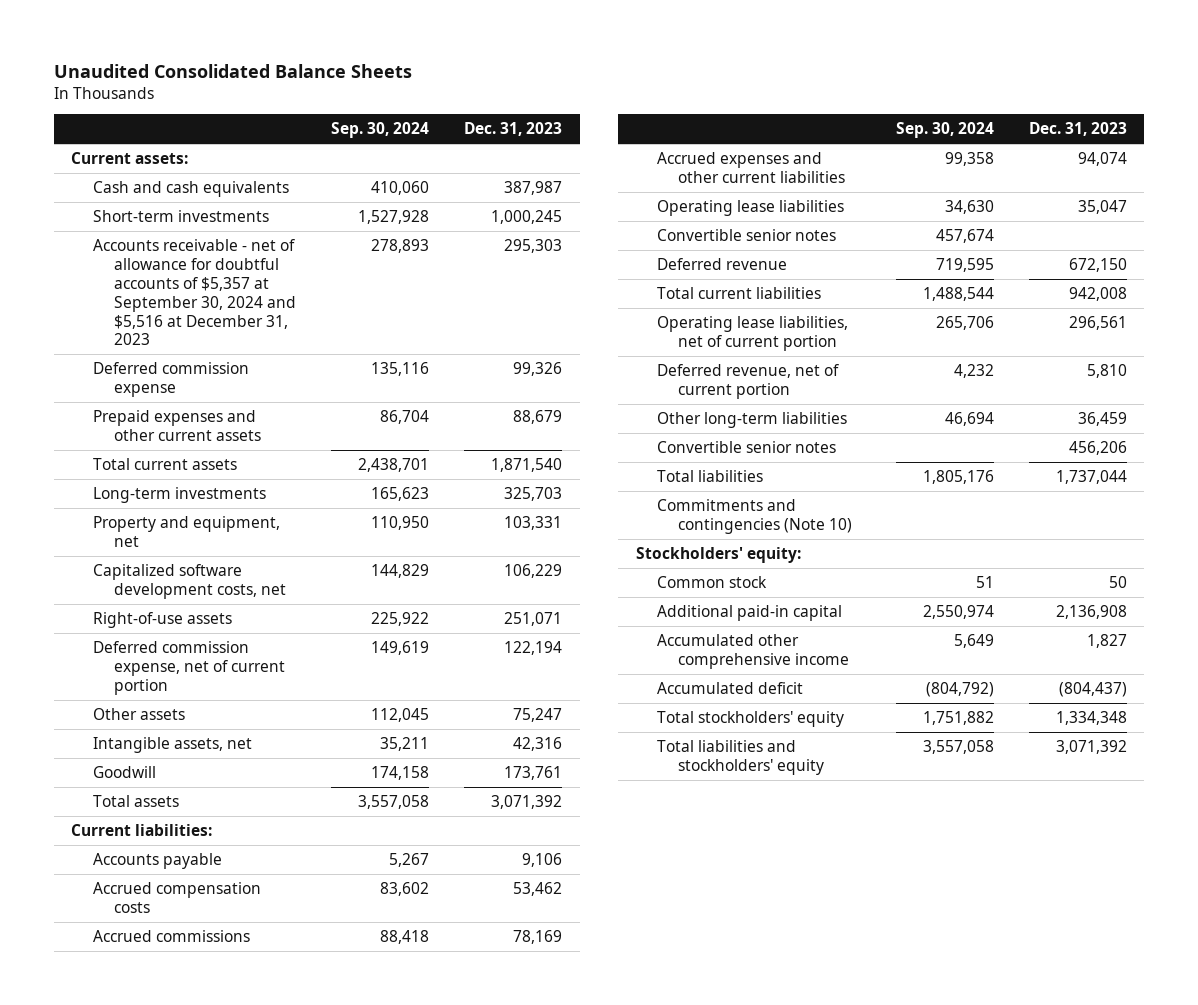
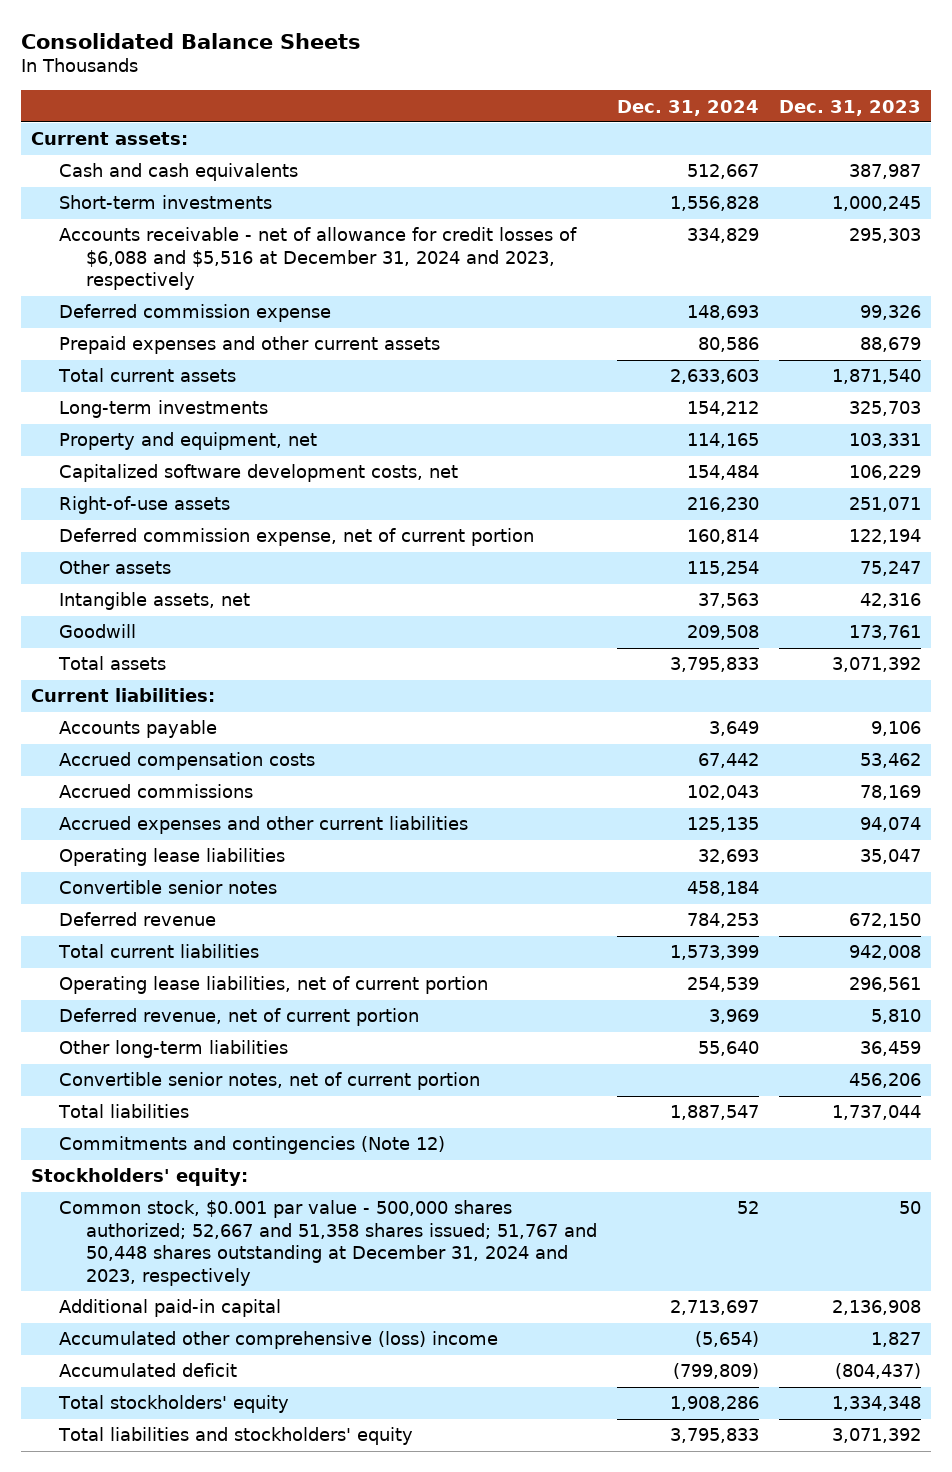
[53,63,412,78] Unaudited Consolidated Balance Sheets -> [20,32,361,49] Consolidated Balance Sheets
[330,122,429,139] Sep. 30, 2024 -> none
none -> [617,99,760,116] Dec. 31, 2024
[92,239,296,346] Accounts receivable - net of allowance for doubtful accounts of $5,357 at September 30, 2024 and $5,516 at December 31, 2023 -> [58,227,577,291] Accounts receivable - net of allowance for credit losses of $6,088 and $5,516 at December 31, 2024 and 2023, respectively
[657,441,837,454] Convertible senior notes -> [58,1072,480,1091] Convertible senior notes, net of current portion
[657,499,853,535] Commitments and contingencies (Note 10) -> [58,1136,445,1155] Commitments and contingencies (Note 12)
[657,576,768,589] Common stock -> [58,1200,597,1286] Common stock, $0.001 par value - 500,000 shares authorized; 52,667 and 51,358 shares issued; 51,767 and 50,448 shares outstanding at December 31, 2024 and 2023, respectively
[657,634,850,670] Accumulated other comprehensive income -> [58,1331,498,1350] Accumulated other comprehensive (loss) income

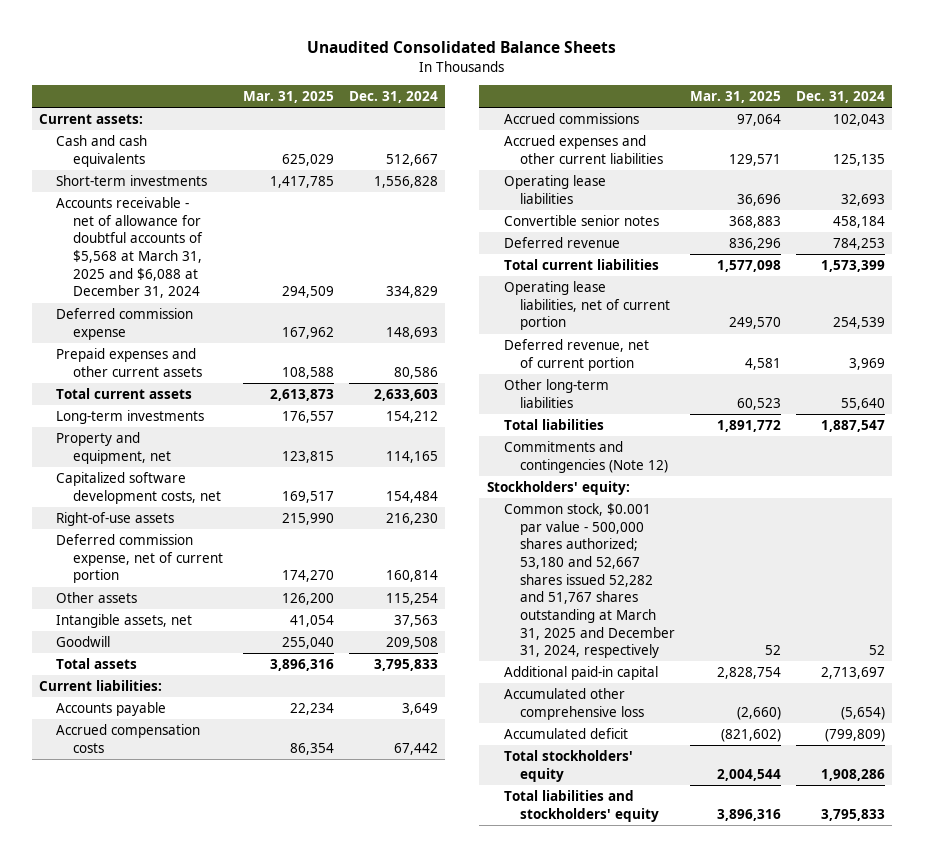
[20,32,361,49] Consolidated Balance Sheets -> [307,41,617,54] Unaudited Consolidated Balance Sheets
[779,99,922,116] Dec. 31, 2023 -> none
none -> [243,91,335,104] Mar. 31, 2025
[58,227,577,291] Accounts receivable - net of allowance for credit losses of $6,088 and $5,516 at December 31, 2024 and 2023, respectively -> [56,197,204,299] Accounts receivable - net of allowance for doubtful accounts of $5,568 at March 31, 2025 and $6,088 at December 31, 2024
[58,1072,480,1091] Convertible senior notes, net of current portion -> none
[58,1200,597,1286] Common stock, $0.001 par value - 500,000 shares authorized; 52,667 and 51,358 shares issued; 51,767 and 50,448 shares outstanding at December 31, 2024 and 2023, respectively -> [503,503,676,659] Common stock, $0.001 par value - 500,000 shares authorized; 53,180 and 52,667 shares issued 52,282 and 51,767 shares outstanding at March 31, 2025 and December 31, 2024, respectively
[58,1331,498,1350] Accumulated other comprehensive (loss) income -> [503,688,645,720] Accumulated other comprehensive loss

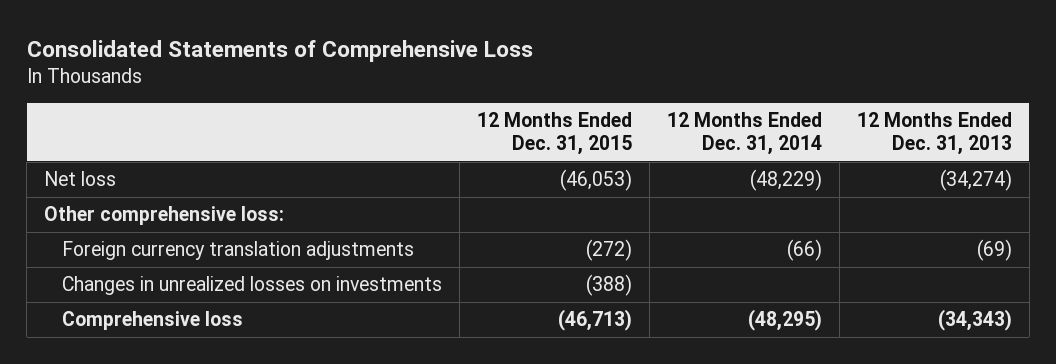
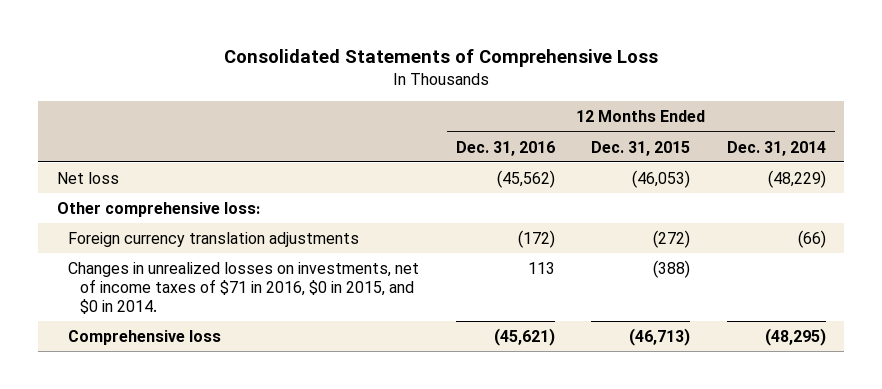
[856,112,1012,156] 12 Months Ended Dec. 31, 2013 -> none
none -> [455,140,555,156] Dec. 31, 2016
[62,276,443,296] Changes in unrealized losses on investments -> [68,261,420,314] Changes in unrealized losses on investments, net of income taxes of $71 in 2016, $0 in 2015, and $0 in 2014.

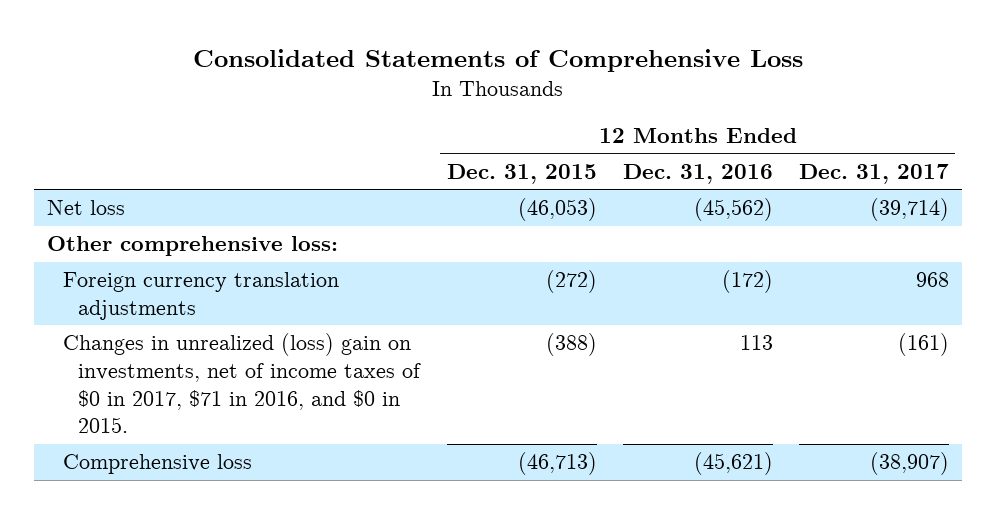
[726,140,826,156] Dec. 31, 2014 -> none
none -> [798,164,949,185] Dec. 31, 2017
[68,261,420,314] Changes in unrealized losses on investments, net of income taxes of $71 in 2016, $0 in 2015, and $0 in 2014. -> [62,333,422,434] Changes in unrealized (loss) gain on investments, net of income taxes of $0 in 2017, $71 in 2016, and $0 in 2015.

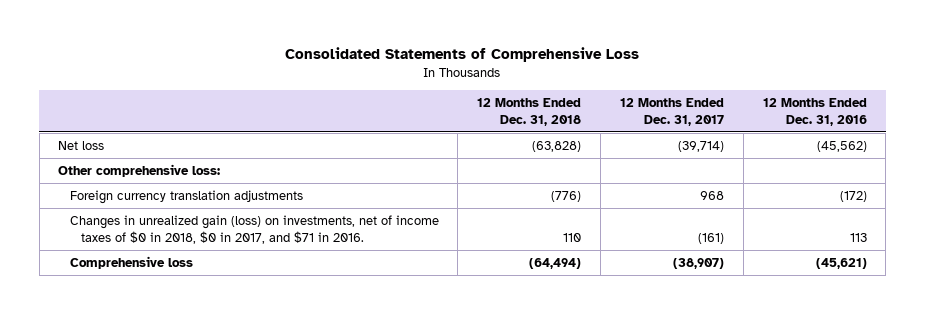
[446,164,597,185] Dec. 31, 2015 -> none
none -> [477,98,582,126] 12 Months Ended Dec. 31, 2018
[62,333,422,434] Changes in unrealized (loss) gain on investments, net of income taxes of $0 in 2017, $71 in 2016, and $0 in 2015. -> [69,214,439,244] Changes in unrealized gain (loss) on investments, net of income taxes of $0 in 2018, $0 in 2017, and $71 in 2016.

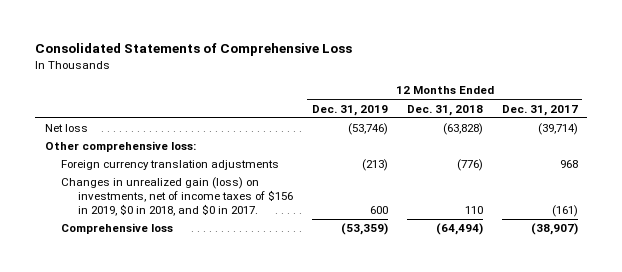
[762,98,867,126] 12 Months Ended Dec. 31, 2016 -> none
none -> [311,104,388,116] Dec. 31, 2019
[69,214,439,244] Changes in unrealized gain (loss) on investments, net of income taxes of $0 in 2018, $0 in 2017, and $71 in 2016. -> [61,177,293,216] Changes in unrealized gain (loss) on investments, net of income taxes of $156 in 2019, $0 in 2018, and $0 in 2017.

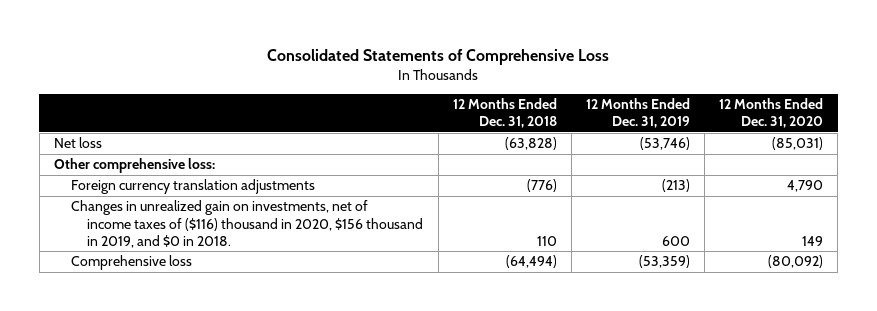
[501,104,578,116] Dec. 31, 2017 -> none
none -> [719,97,824,129] 12 Months Ended Dec. 31, 2020
[61,177,293,216] Changes in unrealized gain (loss) on investments, net of income taxes of $156 in 2019, $0 in 2018, and $0 in 2017. -> [70,200,424,248] Changes in unrealized gain on investments, net of income taxes of ($116) thousand in 2020, $156 thousand in 2019, and $0 in 2018.

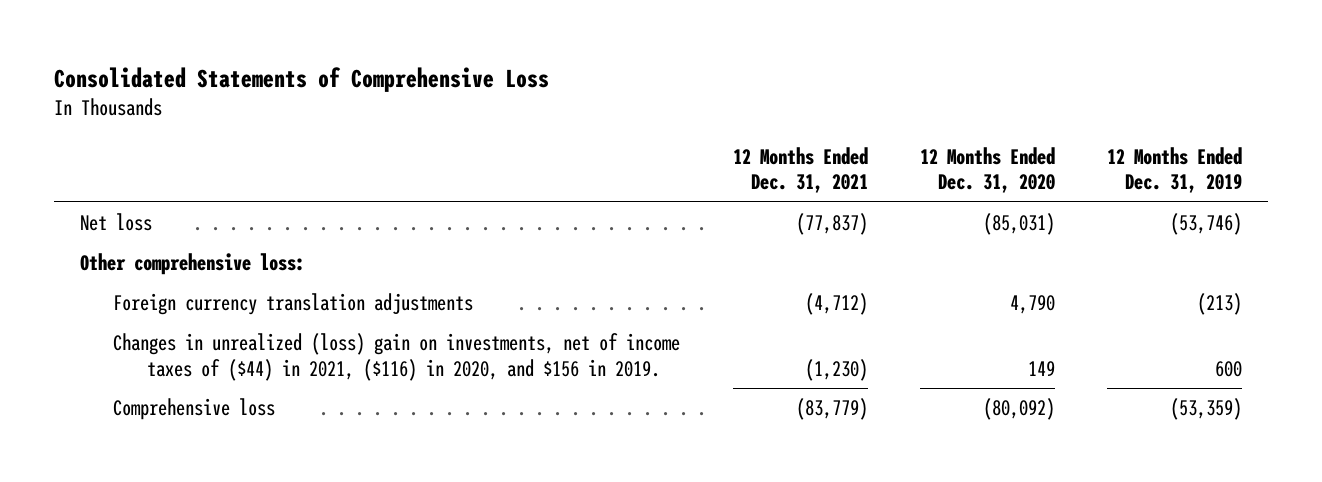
[452,97,557,129] 12 Months Ended Dec. 31, 2018 -> none
none -> [732,146,868,193] 12 Months Ended Dec. 31, 2021
[70,200,424,248] Changes in unrealized gain on investments, net of income taxes of ($116) thousand in 2020, $156 thousand in 2019, and $0 in 2018. -> [113,333,681,381] Changes in unrealized (loss) gain on investments, net of income taxes of ($44) in 2021, ($116) in 2020, and $156 in 2019.

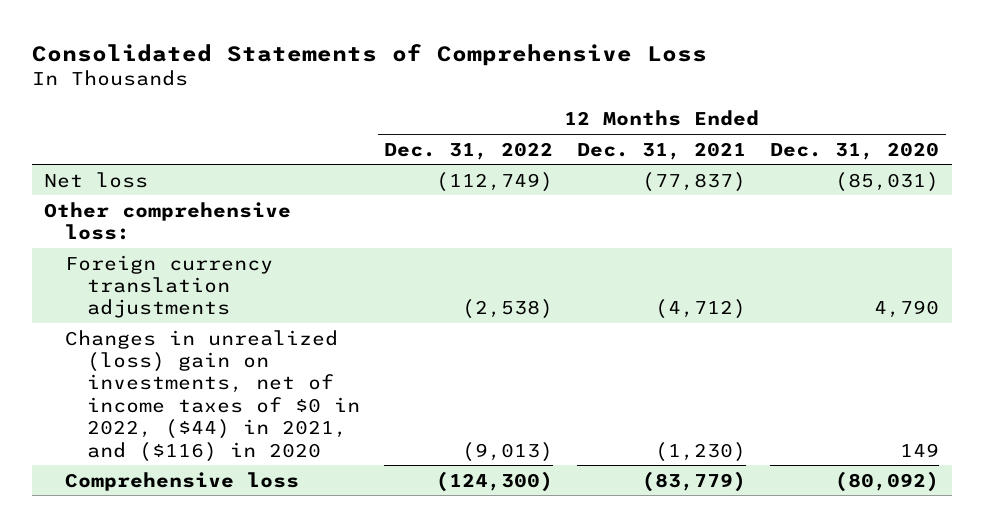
[1107,146,1243,193] 12 Months Ended Dec. 31, 2019 -> none
none -> [383,141,553,160] Dec. 31, 2022
[113,333,681,381] Changes in unrealized (loss) gain on investments, net of income taxes of ($44) in 2021, ($116) in 2020, and $156 in 2019. -> [65,329,360,462] Changes in unrealized (loss) gain on investments, net of income taxes of $0 in 2022, ($44) in 2021, and ($116) in 2020

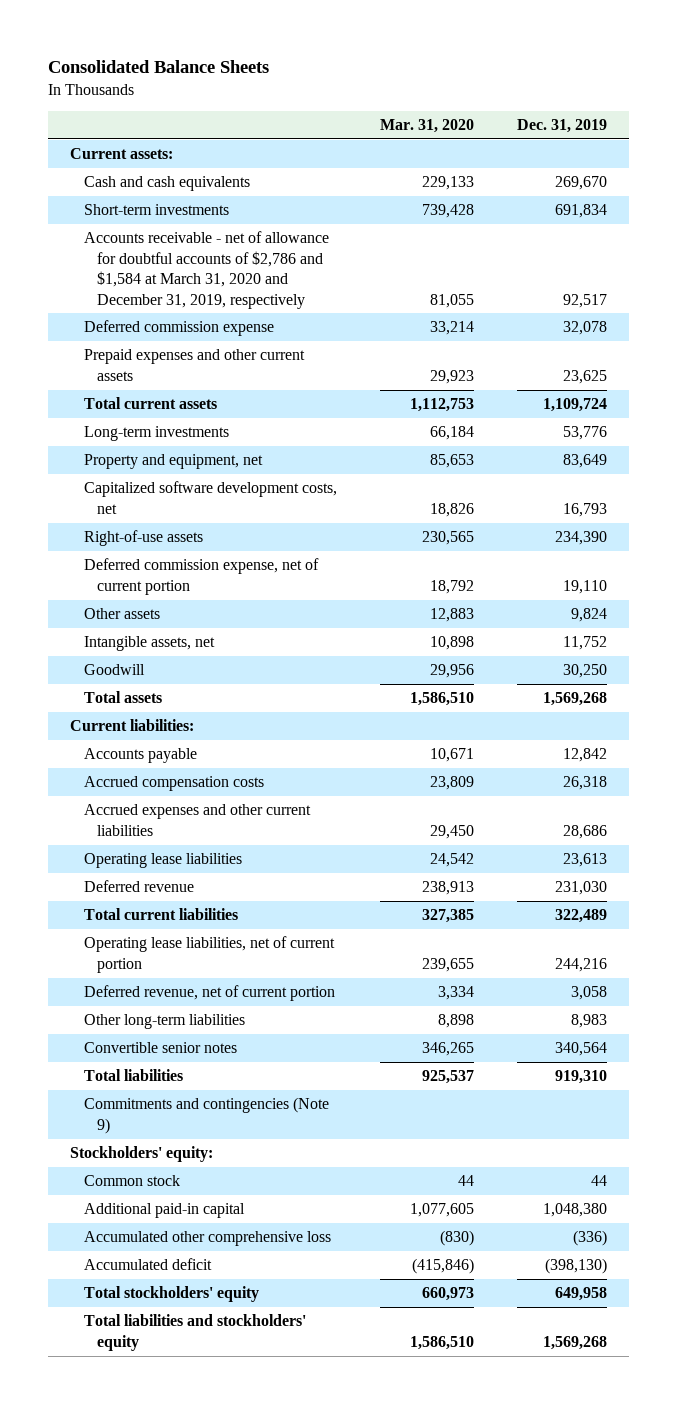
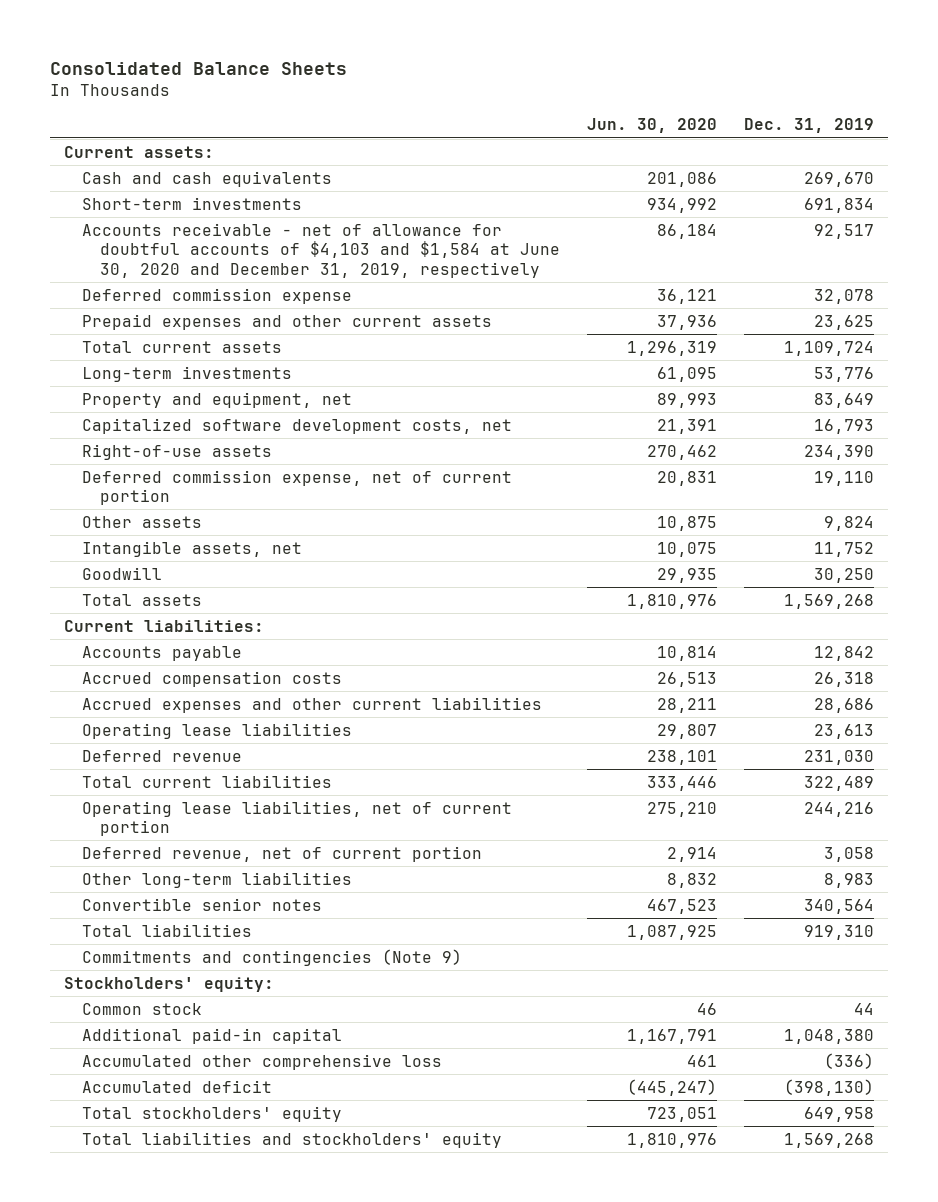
[380,118,475,133] Mar. 31, 2020 -> none
none -> [586,118,717,134] Jun. 30, 2020
[83,231,329,309] Accounts receivable - net of allowance for doubtful accounts of $2,786 and $1,584 at March 31, 2020 and December 31, 2019, respectively -> [81,222,560,278] Accounts receivable - net of allowance for doubtful accounts of $4,103 and $1,584 at June 30, 2020 and December 31, 2019, respectively

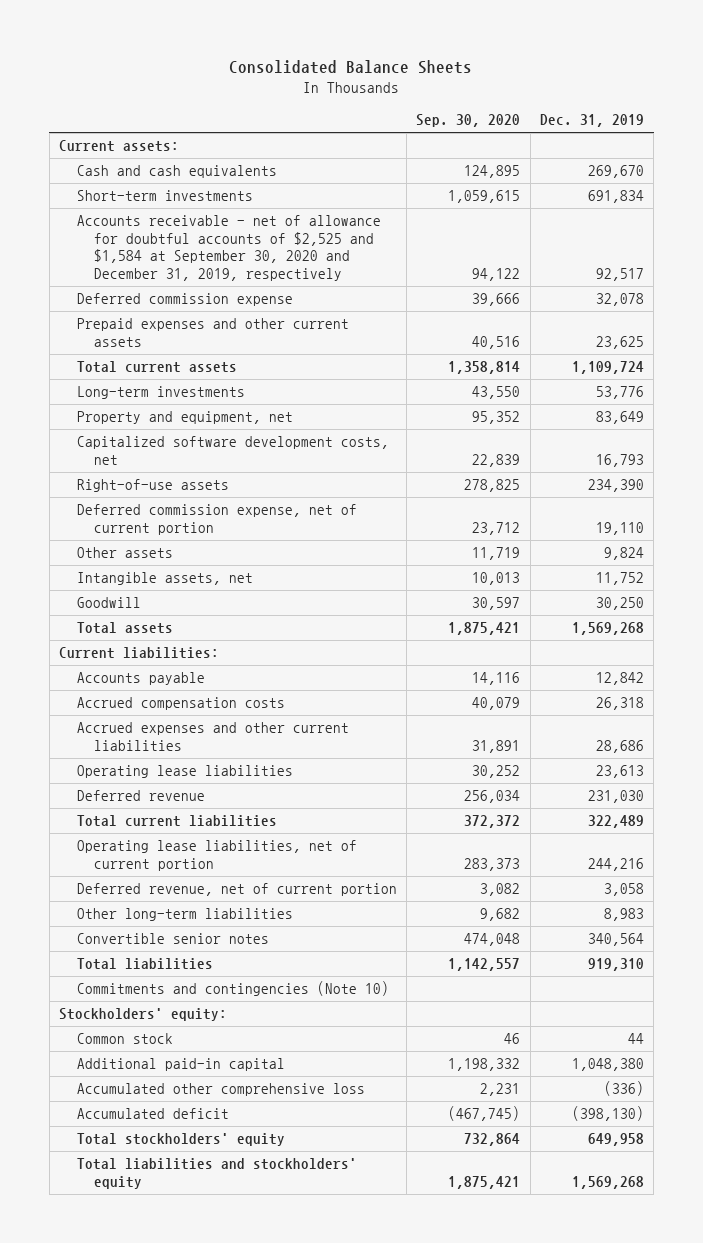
[586,118,717,134] Jun. 30, 2020 -> none
none -> [416,114,521,128] Sep. 30, 2020
[81,222,560,278] Accounts receivable - net of allowance for doubtful accounts of $4,103 and $1,584 at June 30, 2020 and December 31, 2019, respectively -> [76,215,381,282] Accounts receivable - net of allowance for doubtful accounts of $2,525 and $1,584 at September 30, 2020 and December 31, 2019, respectively
[81,948,462,966] Commitments and contingencies (Note 9) -> [76,981,389,997] Commitments and contingencies (Note 10)

